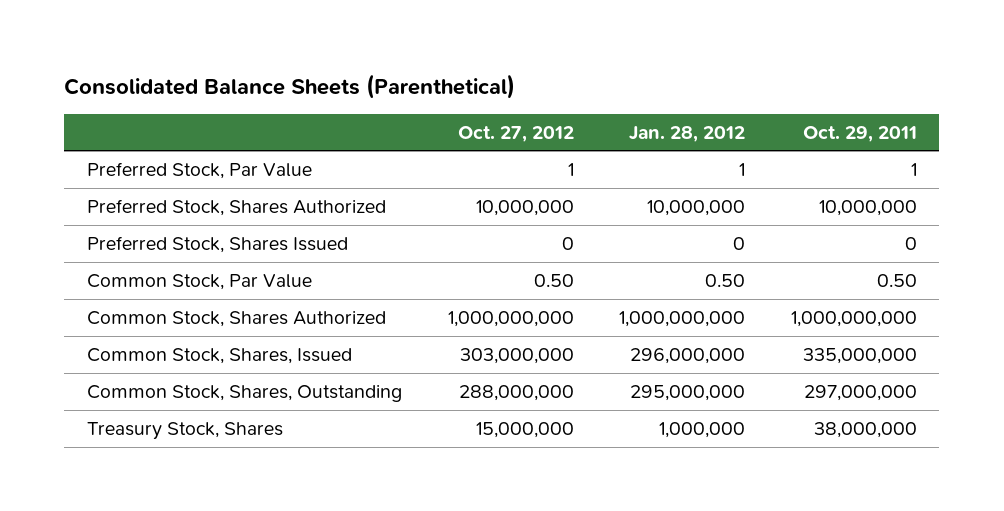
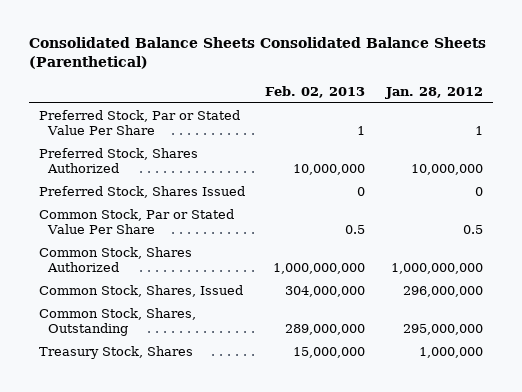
[64,74,516,100] Consolidated Balance Sheets (Parenthetical) -> [28,37,486,70] Consolidated Balance Sheets Consolidated Balance Sheets (Parenthetical)
[457,125,574,142] Oct. 27, 2012 -> none
[802,125,917,142] Oct. 29, 2011 -> none
none -> [265,85,366,98] Feb. 02, 2013
[87,161,313,179] Preferred Stock, Par Value -> [39,110,241,136] Preferred Stock, Par or Stated Value Per Share
[87,273,313,290] Common Stock, Par Value -> [39,209,235,235] Common Stock, Par or Stated Value Per Share
[705,273,746,287] 0.50 -> [462,225,483,235] 0.5

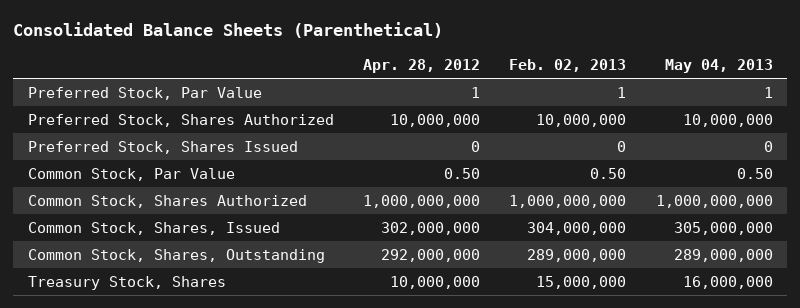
[28,37,486,70] Consolidated Balance Sheets Consolidated Balance Sheets (Parenthetical) -> [13,22,444,39] Consolidated Balance Sheets (Parenthetical)
[384,86,483,99] Jan. 28, 2012 -> none
none -> [363,59,481,74] Apr. 28, 2012
none -> [664,59,773,74] May 04, 2013
[39,110,241,136] Preferred Stock, Par or Stated Value Per Share -> [27,87,262,101] Preferred Stock, Par Value
[39,209,235,235] Common Stock, Par or Stated Value Per Share -> [27,168,235,182] Common Stock, Par Value
[345,225,366,235] 0.5 -> [590,168,627,180] 0.50

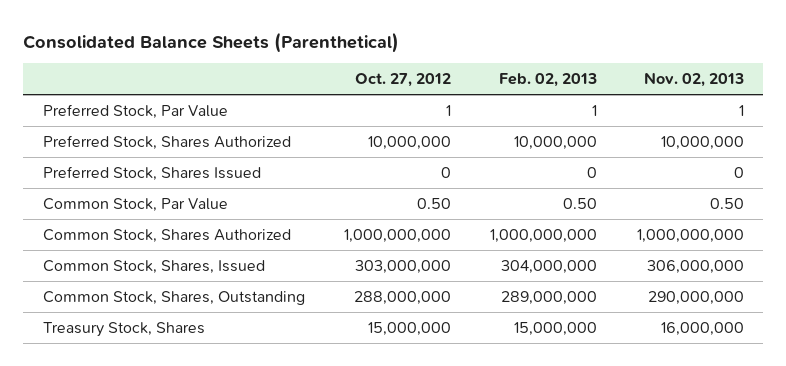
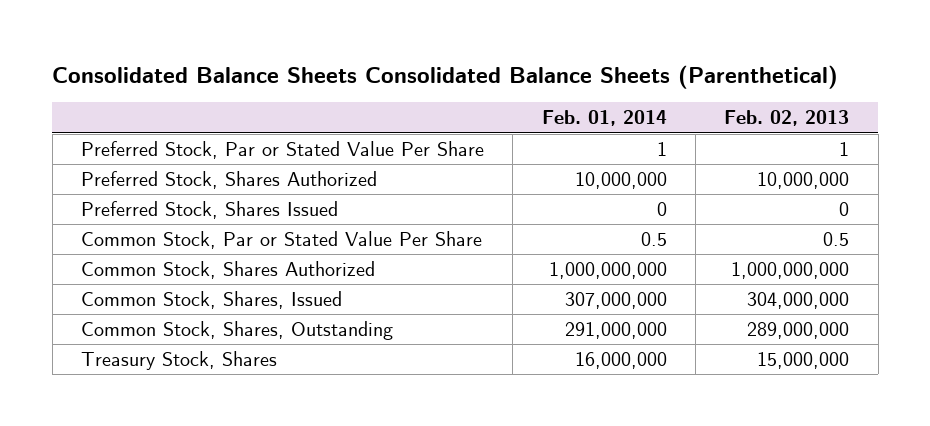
[22,31,399,53] Consolidated Balance Sheets (Parenthetical) -> [52,64,839,89] Consolidated Balance Sheets Consolidated Balance Sheets (Parenthetical)
[354,73,451,88] Oct. 27, 2012 -> none
[643,72,744,88] Nov. 02, 2013 -> none
none -> [541,110,667,127] Feb. 01, 2014
[42,103,228,119] Preferred Stock, Par Value -> [80,141,484,160] Preferred Stock, Par or Stated Value Per Share
[42,197,228,212] Common Stock, Par Value -> [80,231,482,250] Common Stock, Par or Stated Value Per Share
[563,197,598,209] 0.50 -> [823,232,850,247] 0.5

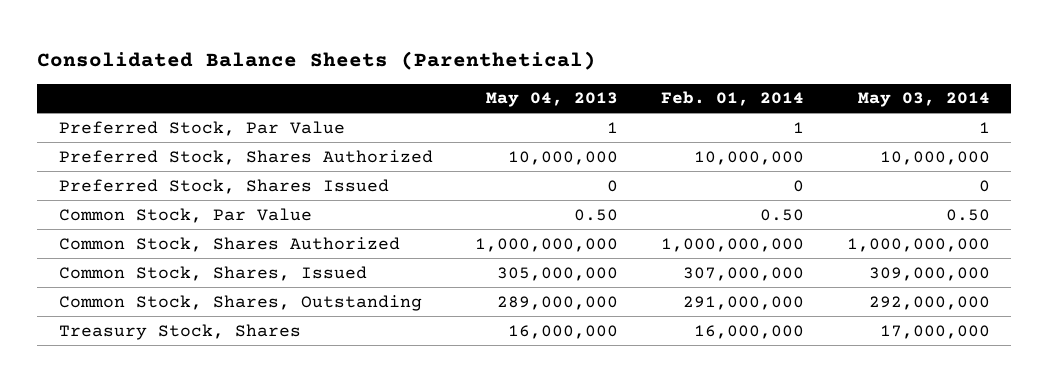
[52,64,839,89] Consolidated Balance Sheets Consolidated Balance Sheets (Parenthetical) -> [37,50,597,70] Consolidated Balance Sheets (Parenthetical)
[724,110,850,127] Feb. 02, 2013 -> none
none -> [486,92,619,108] May 04, 2013
none -> [857,92,990,108] May 03, 2014
[80,141,484,160] Preferred Stock, Par or Stated Value Per Share -> [58,120,345,136] Preferred Stock, Par Value
[80,231,482,250] Common Stock, Par or Stated Value Per Share -> [58,207,312,223] Common Stock, Par Value
[640,232,667,247] 0.5 -> [759,208,804,221] 0.50

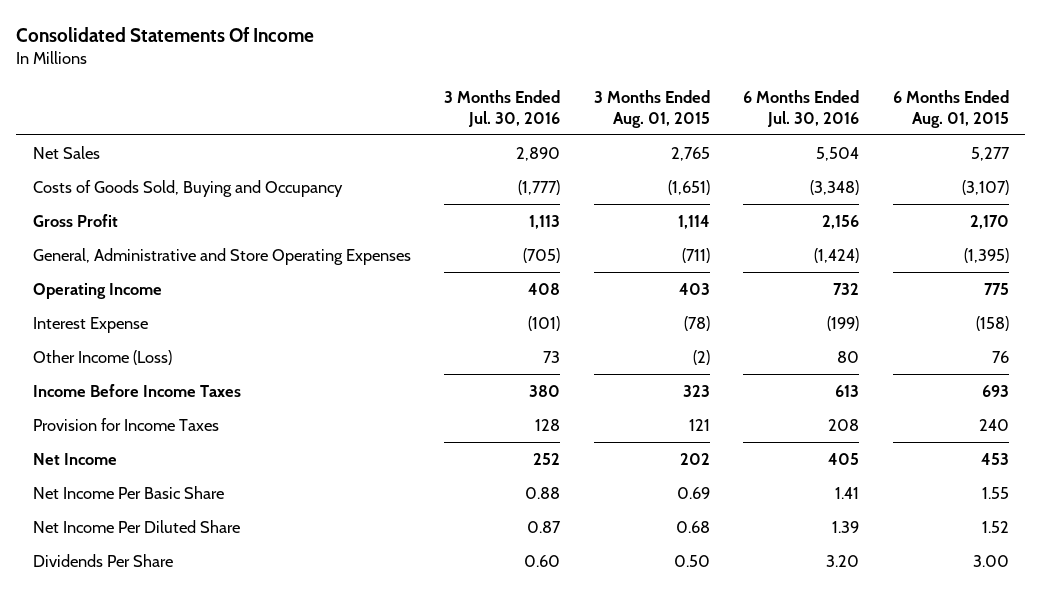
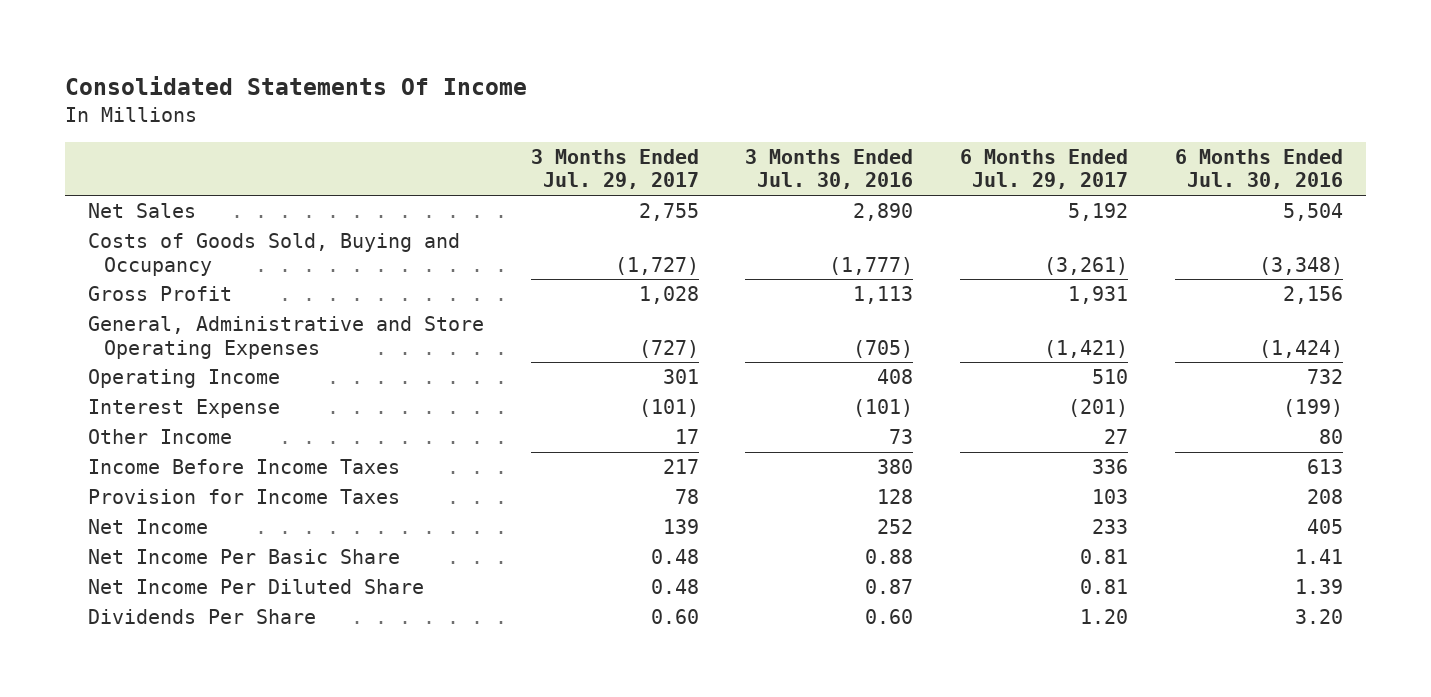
[593,90,710,128] 3 Months Ended Aug. 01, 2015 -> none
[892,90,1009,128] 6 Months Ended Aug. 01, 2015 -> none
none -> [530,148,699,190] 3 Months Ended Jul. 29, 2017
none -> [960,148,1129,190] 6 Months Ended Jul. 29, 2017
[32,349,172,365] Other Income (Loss) -> [87,429,232,445] Other Income

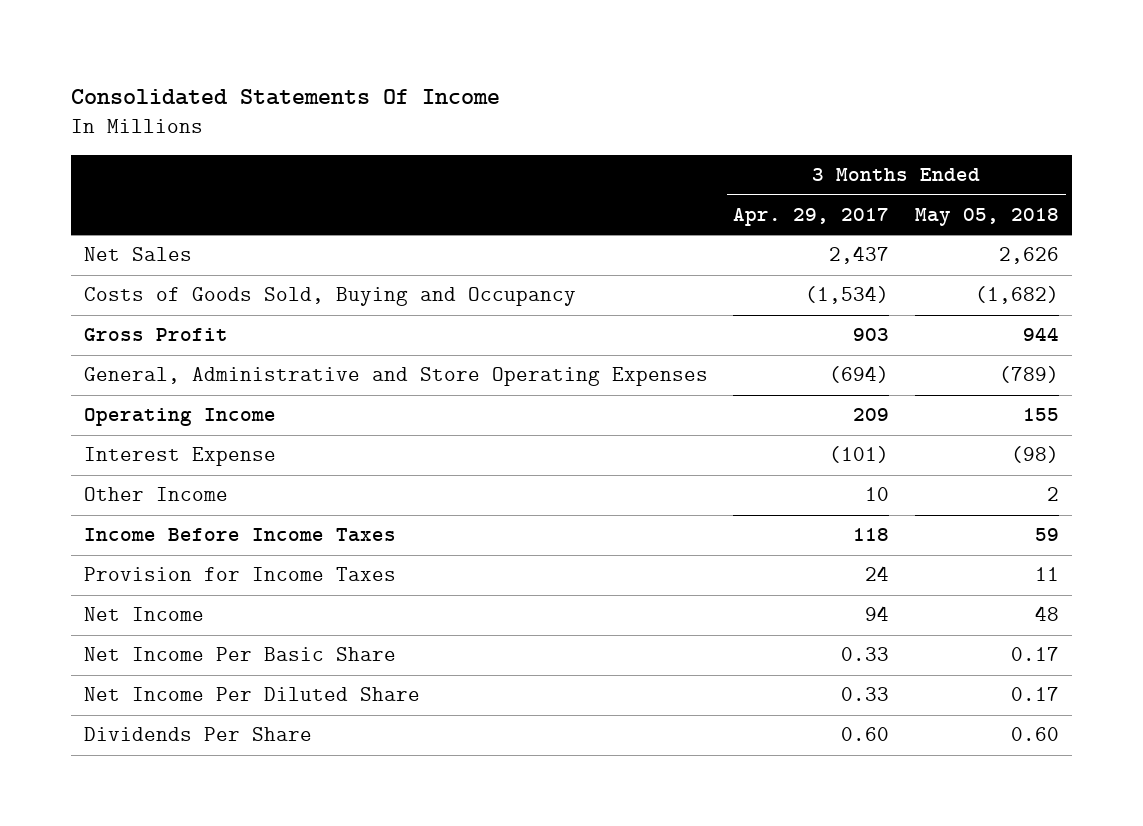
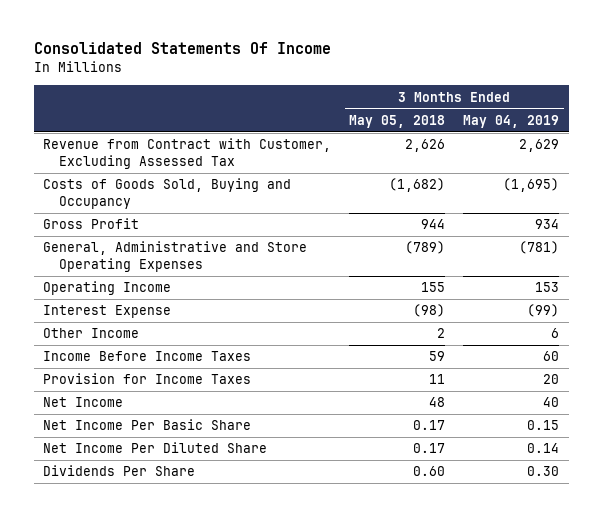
[733,207,890,226] Apr. 29, 2017 -> none
none -> [463,114,560,128] May 04, 2019
[83,247,192,262] Net Sales -> [43,138,332,170] Revenue from Contract with Customer, Excluding Assessed Tax

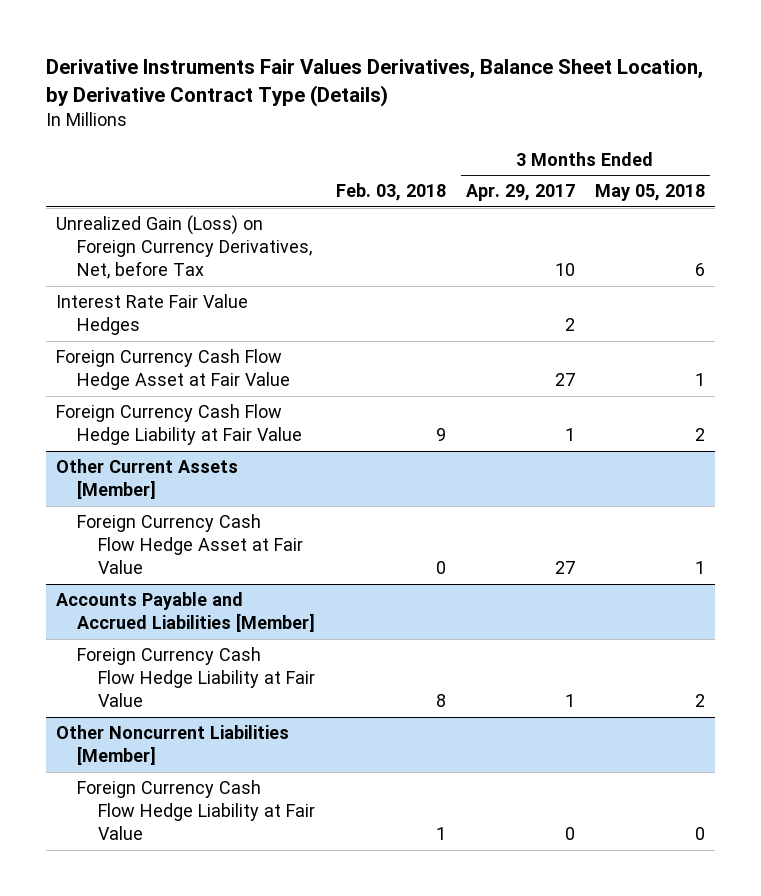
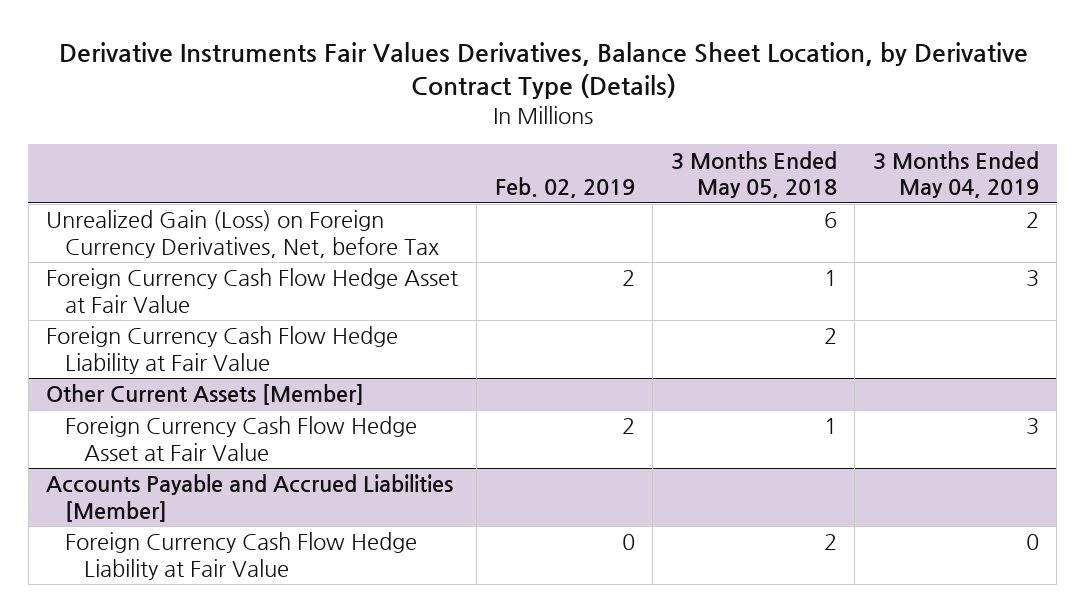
[335,183,446,202] Feb. 03, 2018 -> none
[465,184,575,202] Apr. 29, 2017 -> none
none -> [494,177,635,199] Feb. 02, 2019
none -> [872,150,1039,199] 3 Months Ended May 04, 2019
[56,294,249,336] Interest Rate Fair Value Hedges -> none
[56,725,290,766] Other Noncurrent Liabilities [Member] -> none
[77,780,316,841] Foreign Currency Cash Flow Hedge Liability at Fair Value -> none

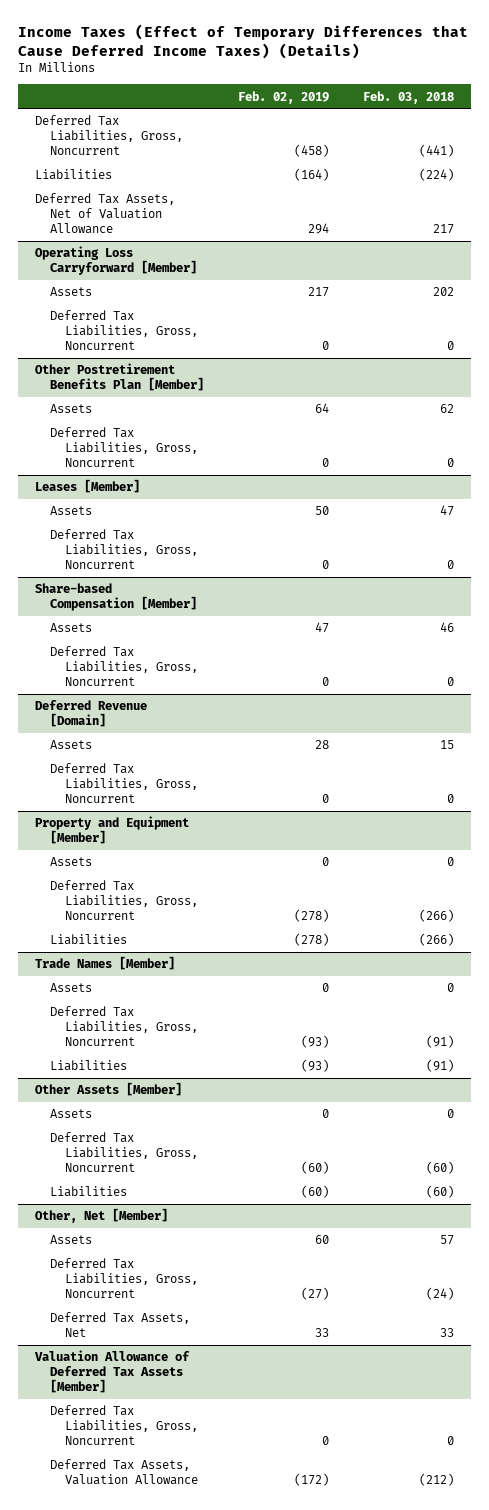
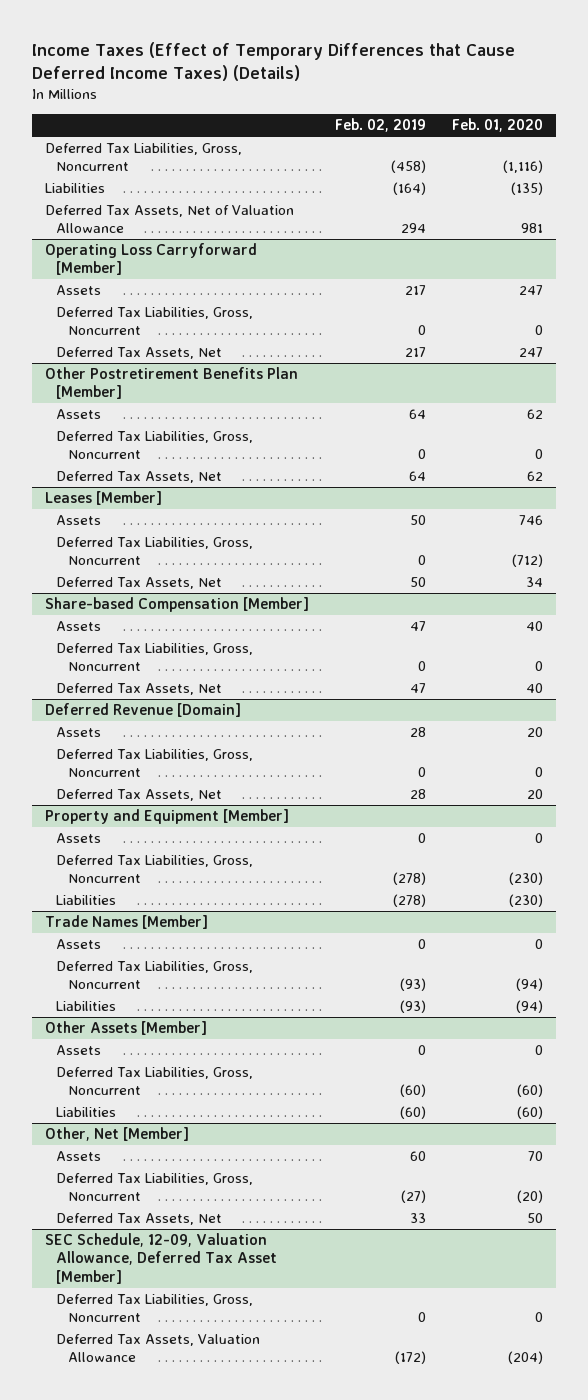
[362,90,454,104] Feb. 03, 2018 -> none
none -> [452,118,544,133] Feb. 01, 2020
none -> [56,347,223,360] Deferred Tax Assets, Net
none -> [56,471,223,484] Deferred Tax Assets, Net
none -> [56,577,223,590] Deferred Tax Assets, Net
none -> [56,683,223,696] Deferred Tax Assets, Net
none -> [56,789,223,802] Deferred Tax Assets, Net
[35,1350,191,1394] Valuation Allowance of Deferred Tax Assets [Member] -> [45,1233,278,1284] SEC Schedule, 12-09, Valuation Allowance, Deferred Tax Asset [Member]

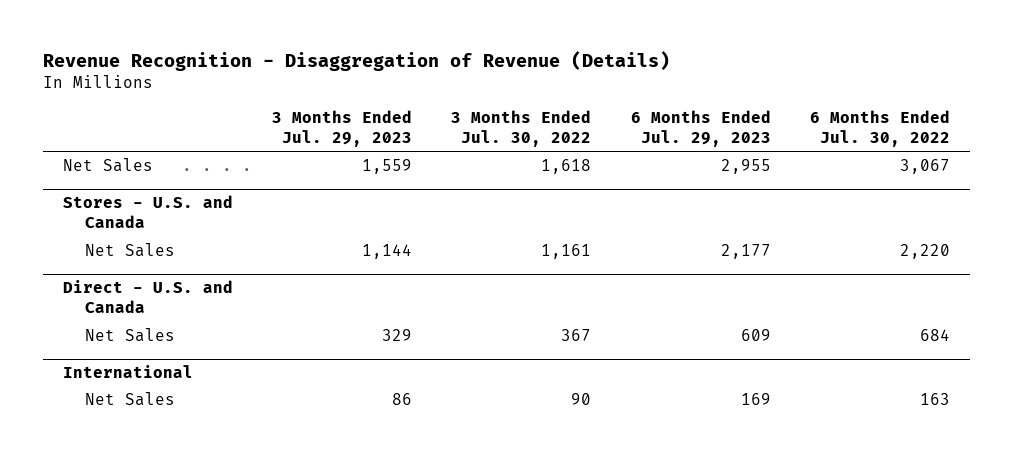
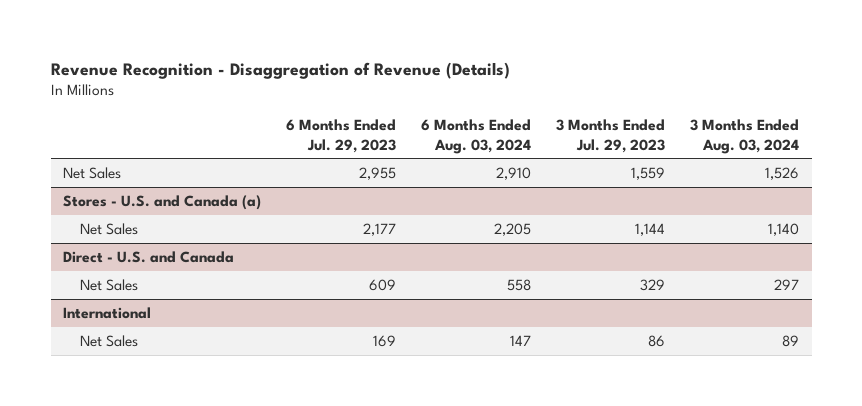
[451,109,592,148] 3 Months Ended Jul. 30, 2022 -> none
[810,109,951,148] 6 Months Ended Jul. 30, 2022 -> none
none -> [421,118,532,154] 6 Months Ended Aug. 03, 2024
none -> [690,118,800,154] 3 Months Ended Aug. 03, 2024
[62,195,233,229] Stores - U.S. and Canada -> [63,194,262,210] Stores - U.S. and Canada (a)

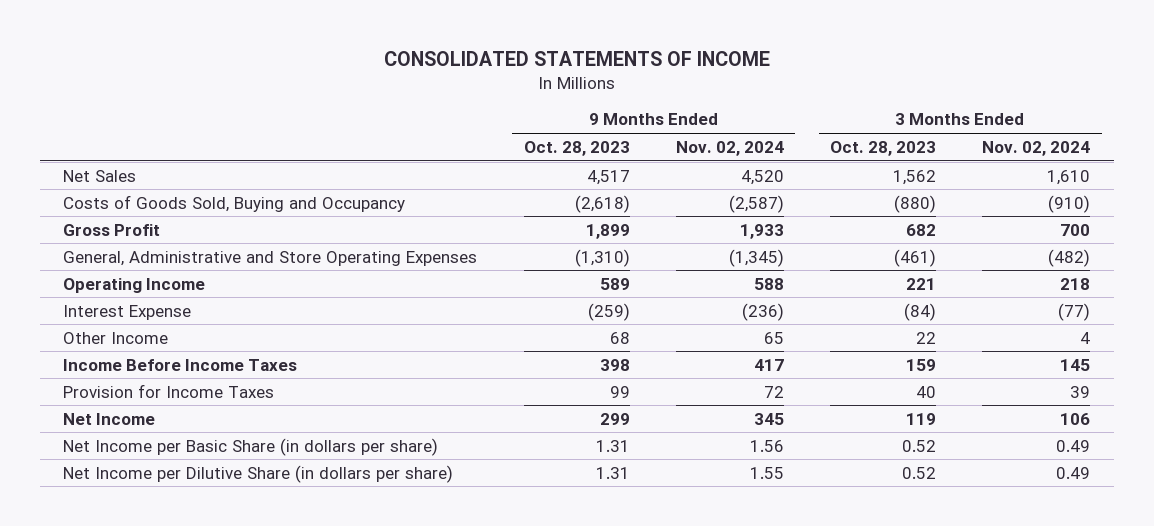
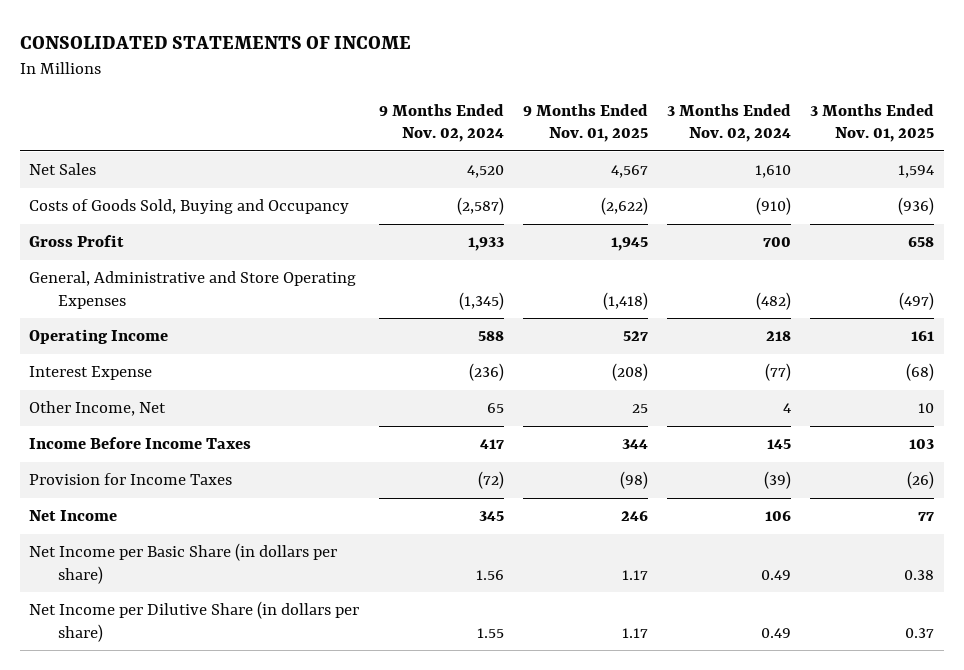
[523,140,630,156] Oct. 28, 2023 -> none
[830,140,937,156] Oct. 28, 2023 -> none
none -> [522,103,648,142] 9 Months Ended Nov. 01, 2025
none -> [810,103,935,142] 3 Months Ended Nov. 01, 2025
[63,331,169,344] Other Income -> [29,401,167,417] Other Income, Net
[763,385,784,398] 72 -> [477,471,504,490] (72)
[1070,385,1091,398] 39 -> [764,471,792,490] (39)

